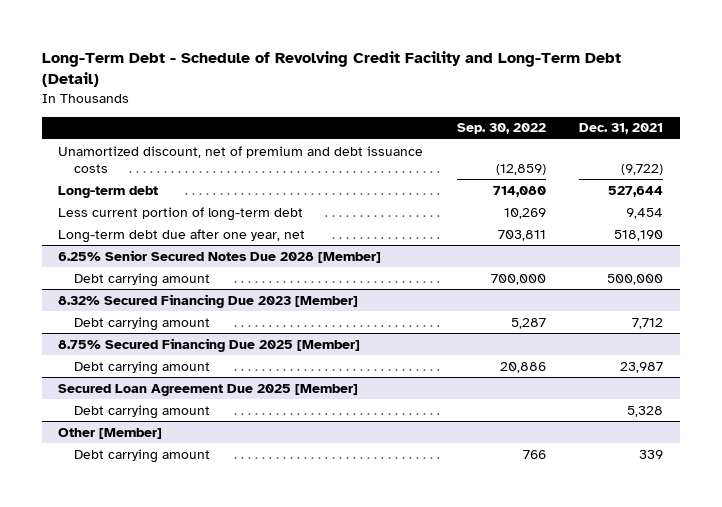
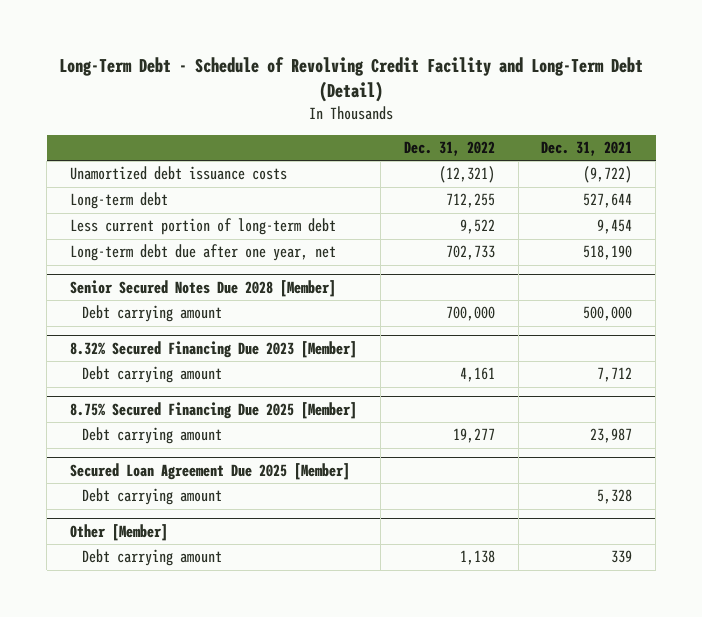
[456,123,546,135] Sep. 30, 2022 -> none
none -> [403,141,495,157] Dec. 31, 2022
[58,145,424,173] Unamortized discount, net of premium and debt issuance costs -> [70,166,288,181] Unamortized debt issuance costs
[58,249,382,263] 6.25% Senior Secured Notes Due 2028 [Member] -> [70,279,337,297] Senior Secured Notes Due 2028 [Member]

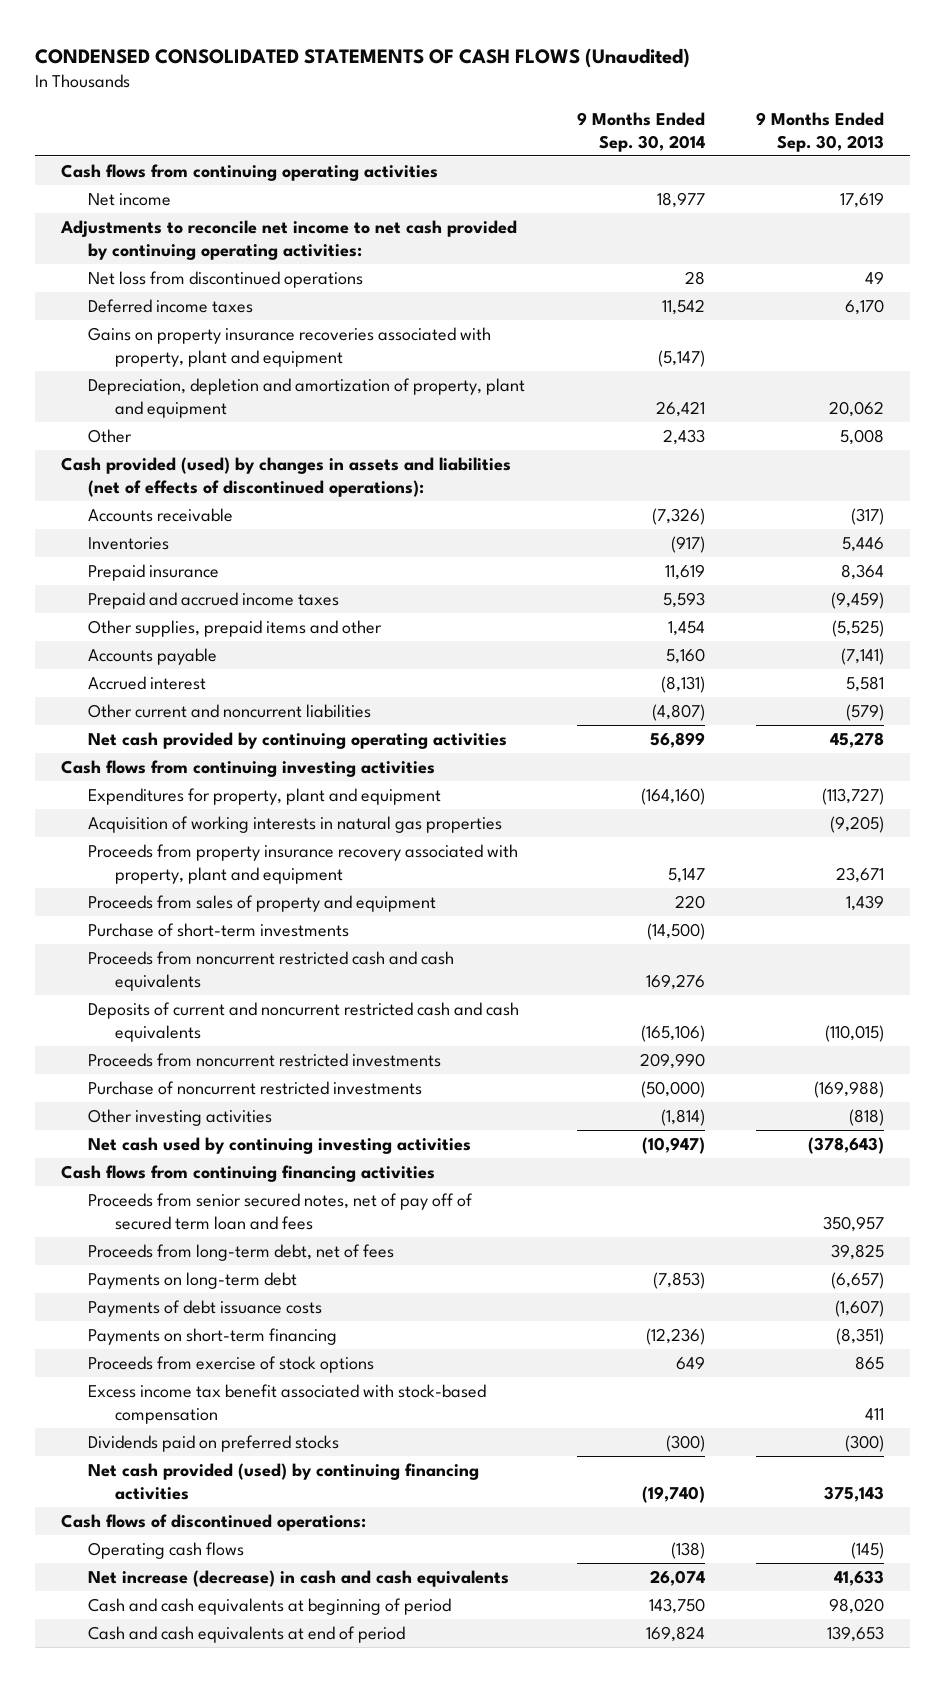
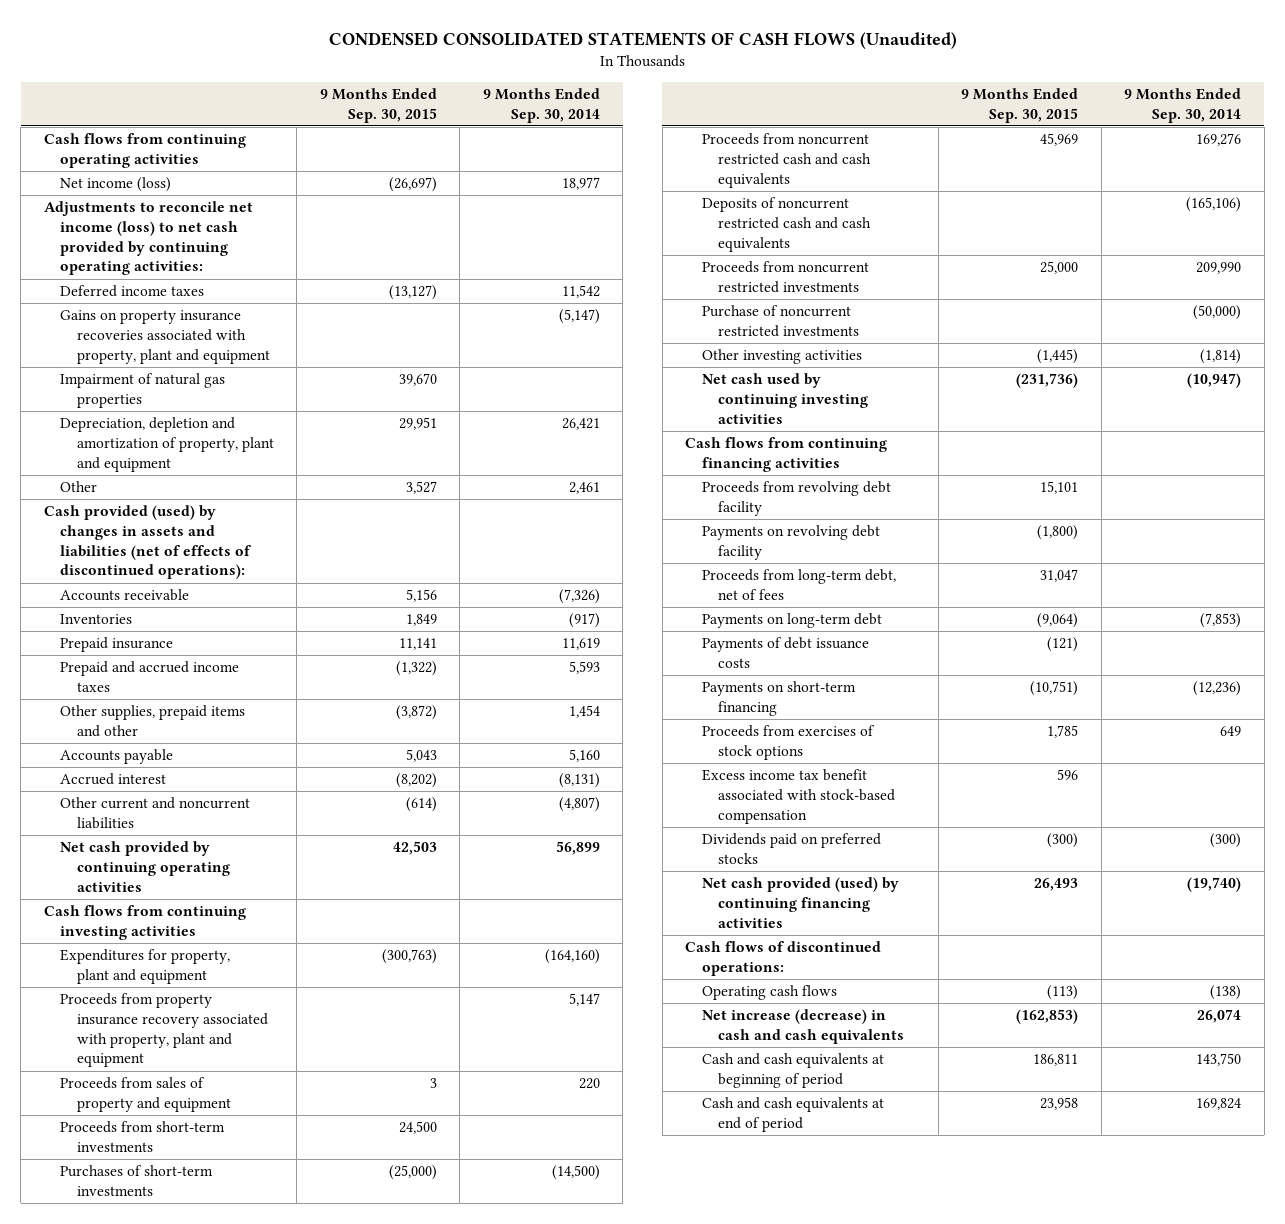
[756,111,885,152] 9 Months Ended Sep. 30, 2013 -> none
none -> [319,87,437,123] 9 Months Ended Sep. 30, 2015
[87,270,363,288] Net loss from discontinued operations -> none
[87,192,171,206] Net income -> [60,177,172,193] Net income (loss)
[59,219,517,260] Adjustments to reconcile net income to net cash provided by continuing operating activities: -> [43,201,253,276] Adjustments to reconcile net income (loss) to net cash provided by continuing operating activities:
none -> [60,373,226,408] Impairment of natural gas properties
[662,428,705,445] 2,433 -> [568,482,600,495] 2,461
[87,815,502,833] Acquisition of working interests in natural gas properties -> none
none -> [60,1121,226,1152] Proceeds from short-term investments
[87,922,349,937] Purchase of short-term investments -> [60,1165,214,1196] Purchases of short-term investments
[87,1001,519,1042] Deposits of current and noncurrent restricted cash and cash equivalents -> [701,197,872,252] Deposits of noncurrent restricted cash and cash equivalents
[87,1192,473,1230] Proceeds from senior secured notes, net of pay off of secured term loan and fees -> none
none -> [701,481,891,516] Proceeds from revolving debt facility
none -> [701,525,880,560] Payments on revolving debt facility
[87,1355,374,1373] Proceeds from exercise of stock options -> [701,725,875,760] Proceeds from exercises of stock options

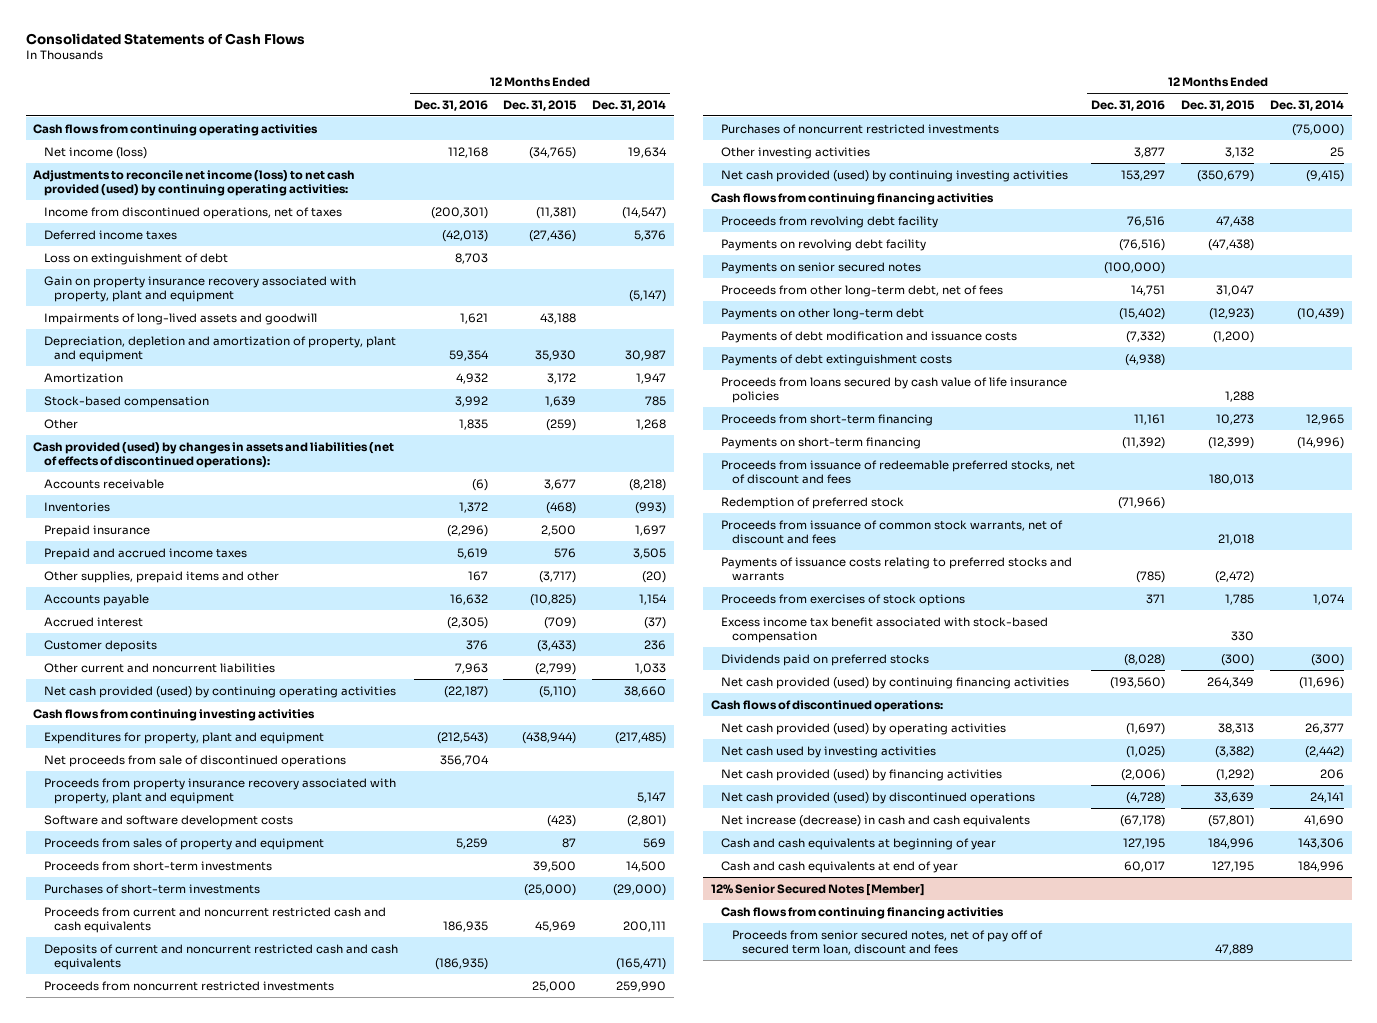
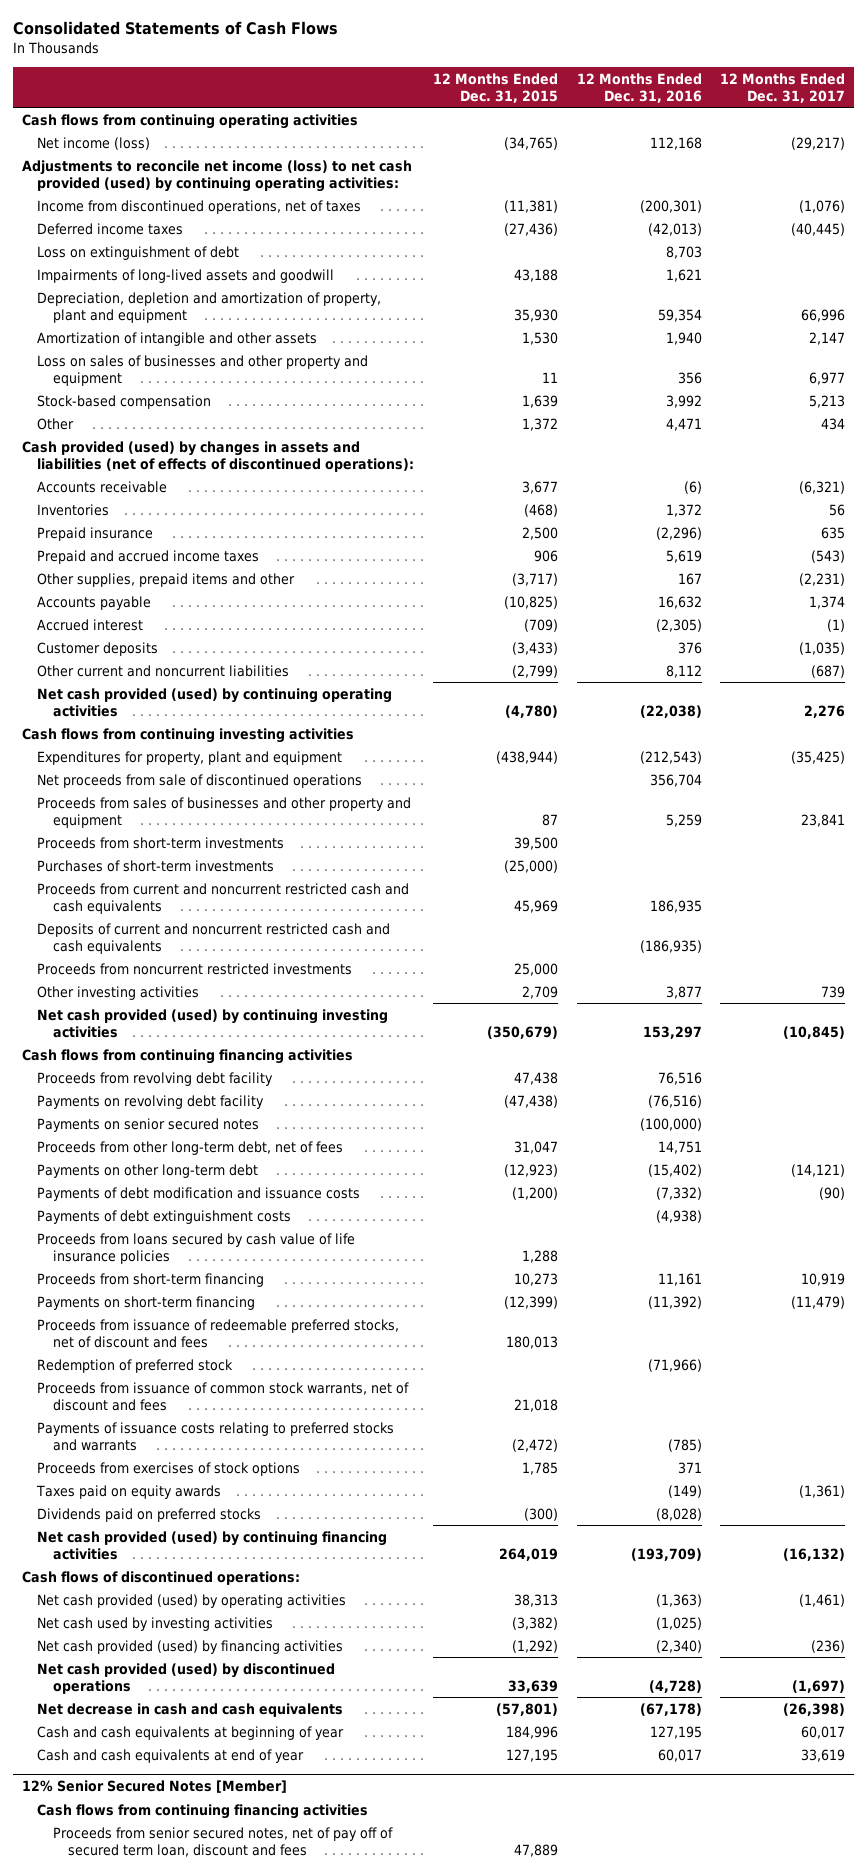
[592,99,667,111] Dec. 31, 2014 -> none
none -> [720,72,846,103] 12 Months Ended Dec. 31, 2017
[43,275,356,302] Gain on property insurance recovery associated with property, plant and equipment -> none
[43,372,123,383] Amortization -> none
none -> [37,331,318,346] Amortization of intangible and other assets
none -> [37,354,369,386] Loss on sales of businesses and other property and equipment
[458,418,488,430] 1,835 -> [665,417,702,431] 4,471
[546,418,577,431] (259) -> [521,417,558,431] 1,372
[554,547,577,558] 576 -> [533,549,558,562] 906
[454,662,488,674] 7,963 -> [665,664,702,678] 8,112
[443,685,488,698] (22,187) -> [639,704,702,718] (22,038)
[539,685,577,698] (5,110) -> [504,704,558,718] (4,780)
[43,777,396,804] Proceeds from property insurance recovery associated with property, plant and equipment -> none
[43,814,293,827] Software and software development costs -> none
[43,837,324,850] Proceeds from sales of property and equipment -> [37,796,412,828] Proceeds from sales of businesses and other property and equipment
[721,123,1000,134] Purchases of noncurrent restricted investments -> none
[1225,146,1255,158] 3,132 -> [521,985,558,999] 2,709
[721,616,1049,643] Excess income tax benefit associated with stock-based compensation -> none
none -> [36,1484,222,1499] Taxes paid on equity awards
[1110,676,1166,689] (193,560) -> [630,1547,702,1561] (193,709)
[1207,676,1255,688] 264,349 -> [498,1547,558,1561] 264,019
[1126,722,1166,735] (1,697) -> [655,1593,702,1607] (1,363)
[1121,768,1166,781] (2,006) -> [655,1639,702,1653] (2,340)
[721,814,1031,827] Net increase (decrease) in cash and cash equivalents -> [37,1702,344,1717] Net decrease in cash and cash equivalents

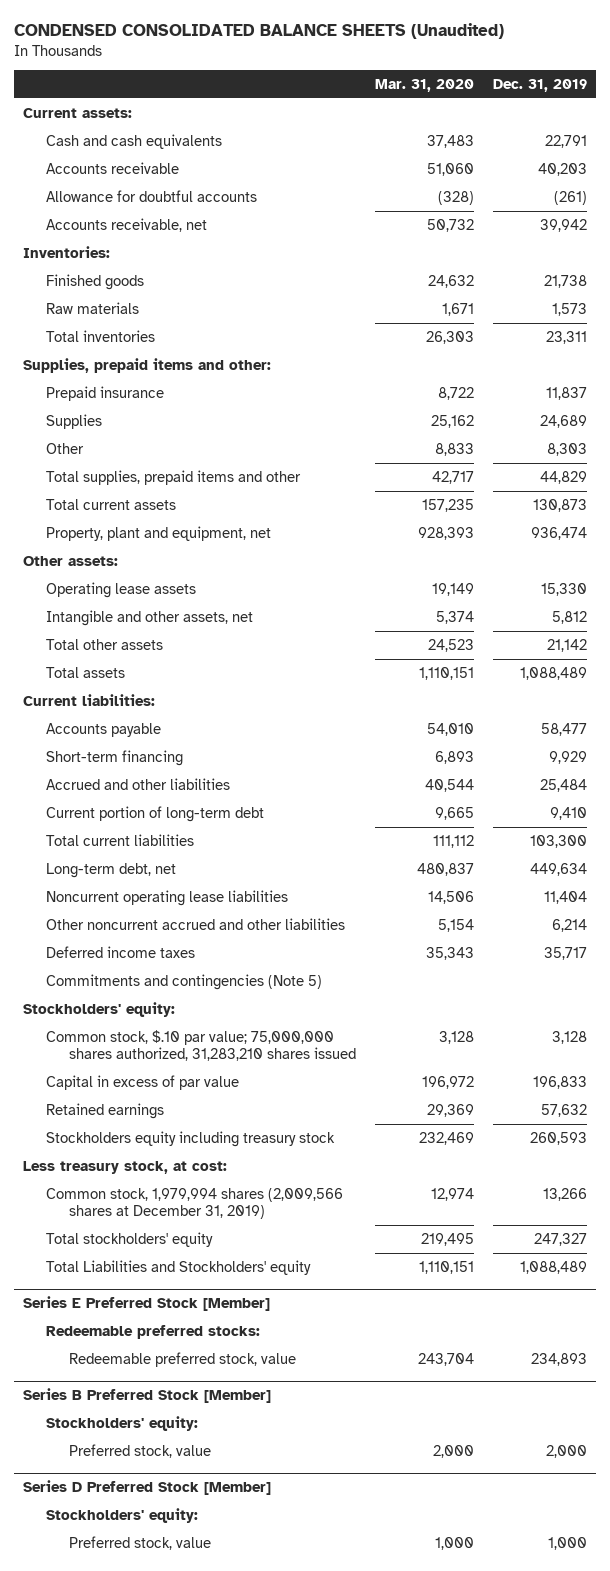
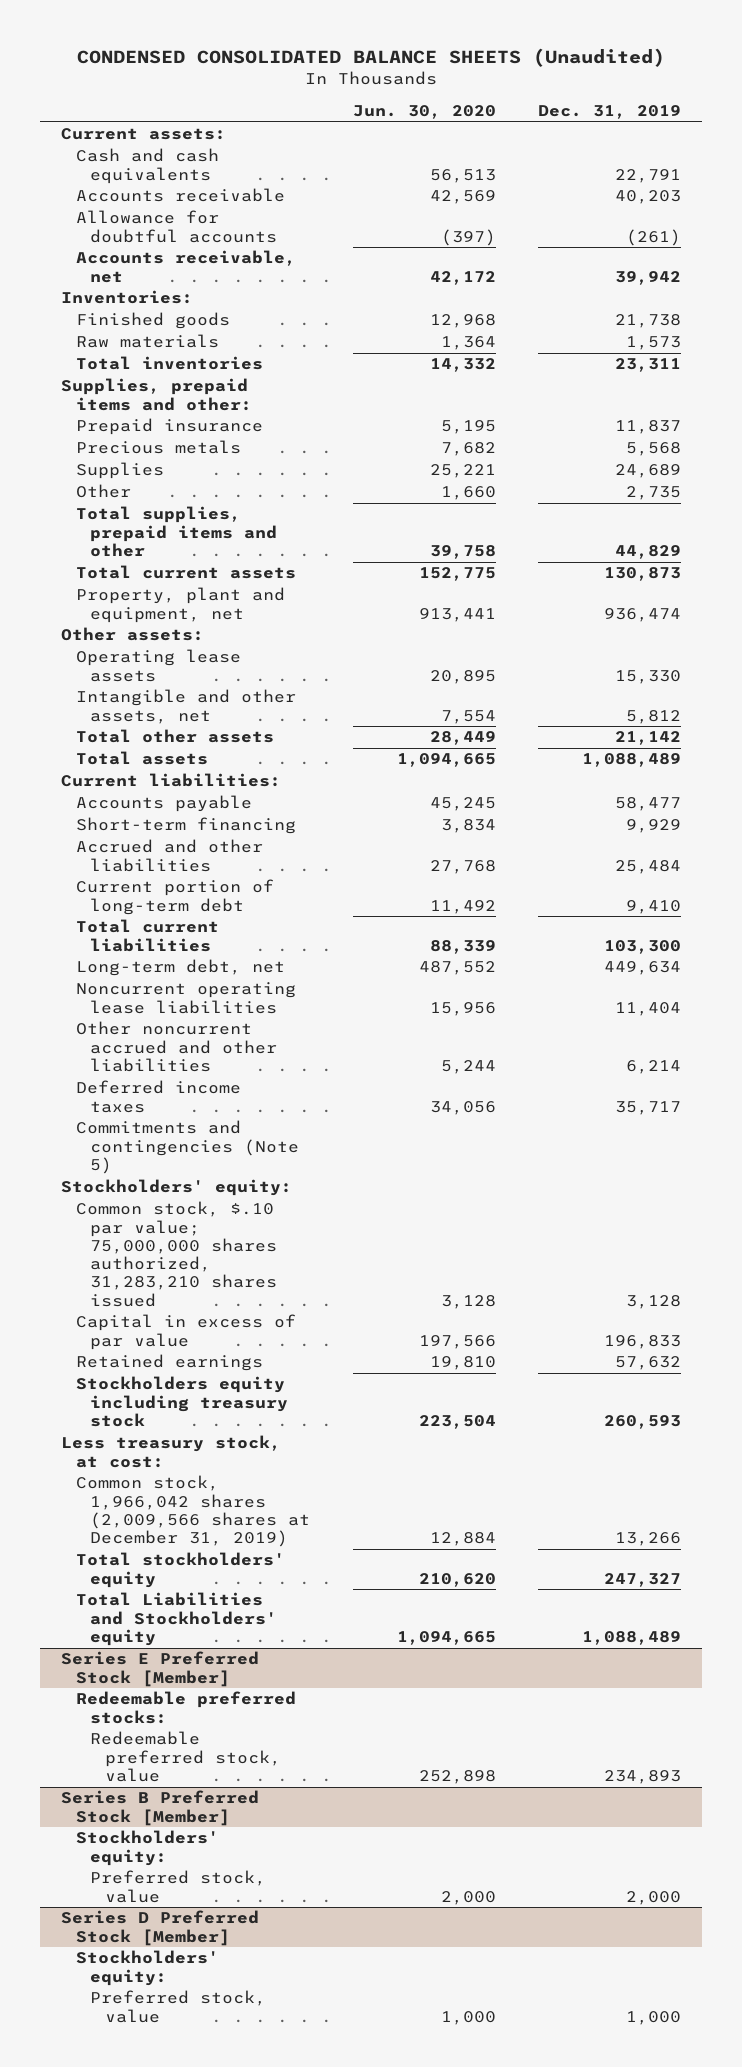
[375,79,475,93] Mar. 31, 2020 -> none
none -> [352,104,496,119] Jun. 30, 2020
none -> [75,440,241,455] Precious metals
[546,442,587,456] 8,303 -> [625,486,681,501] 2,735
[46,1187,344,1220] Common stock, 1,979,994 shares (2,009,566 shares at December 31, 2019) -> [75,1475,311,1548] Common stock, 1,966,042 shares (2,009,566 shares at December 31, 2019)

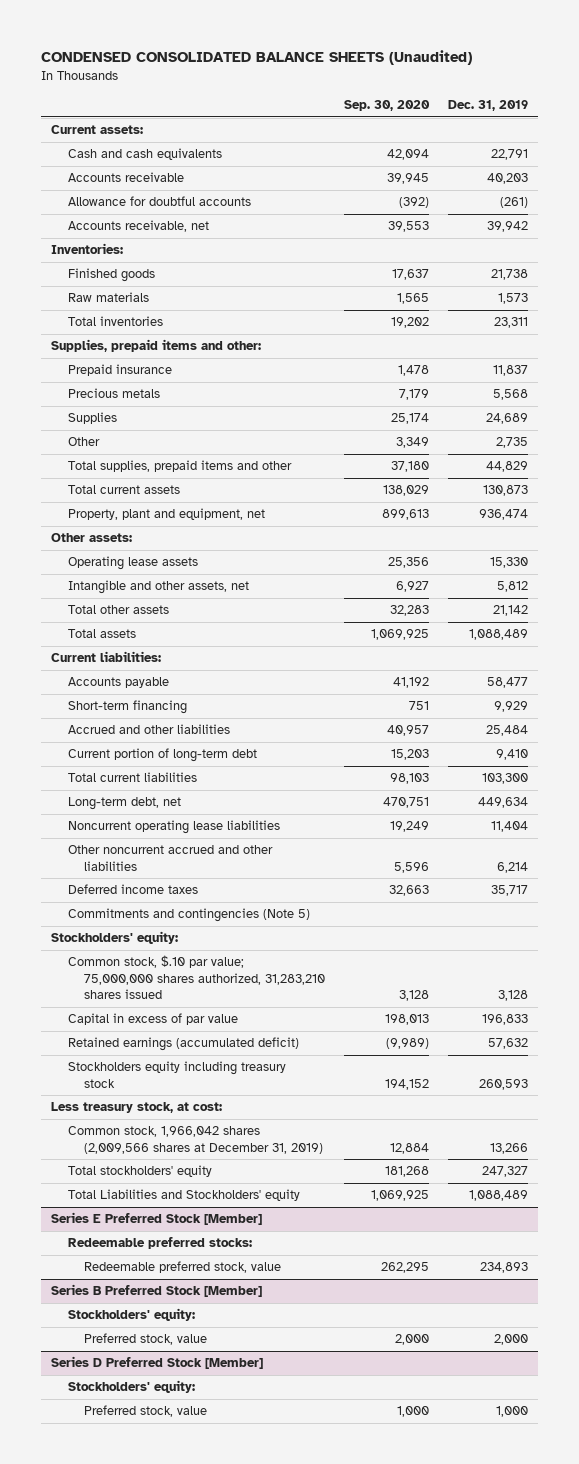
[352,104,496,119] Jun. 30, 2020 -> none
none -> [344,100,431,112] Sep. 30, 2020
[75,1354,263,1372] Retained earnings -> [67,1037,299,1052] Retained earnings (accumulated deficit)

